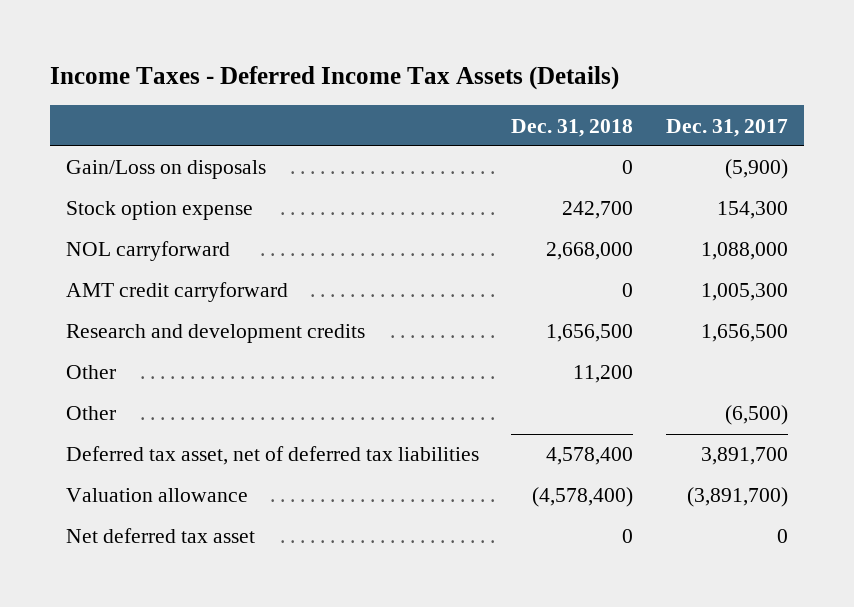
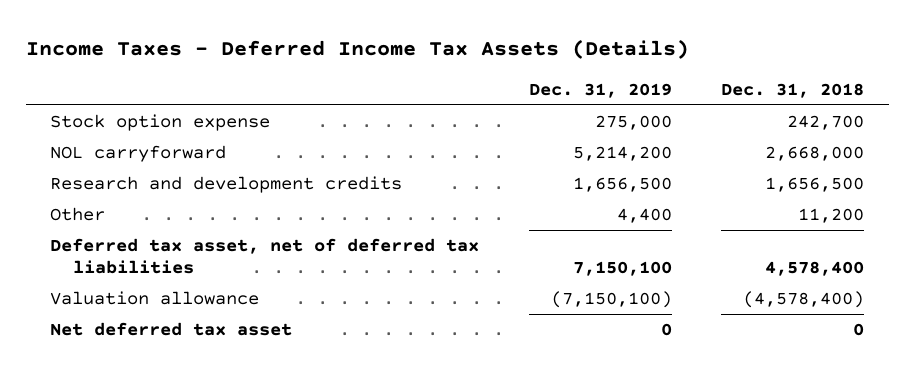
[665,118,788,137] Dec. 31, 2017 -> none
none -> [528,82,672,98] Dec. 31, 2019
[66,160,267,180] Gain/Loss on disposals -> none
[66,282,289,303] AMT credit carryforward -> none
[66,406,117,421] Other -> none

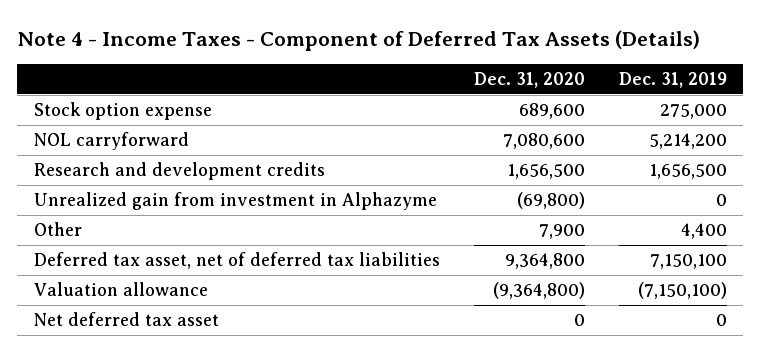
[25,39,689,60] Income Taxes - Deferred Income Tax Assets (Details) -> [17,29,701,51] Note 4 - Income Taxes - Component of Deferred Tax Assets (Details)
[721,82,865,98] Dec. 31, 2018 -> none
none -> [473,71,585,88] Dec. 31, 2020
none -> [34,192,438,211] Unrealized gain from investment in Alphazyme

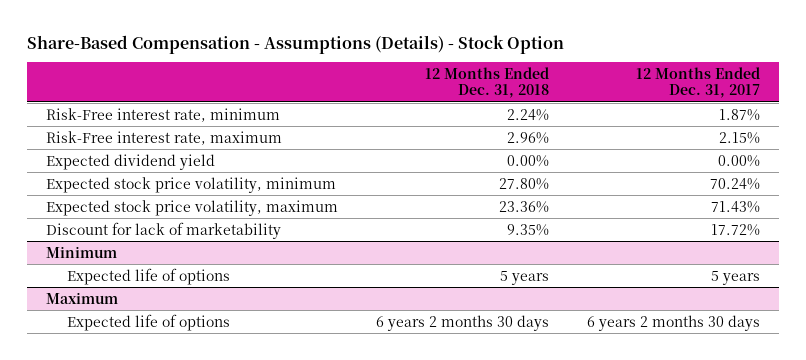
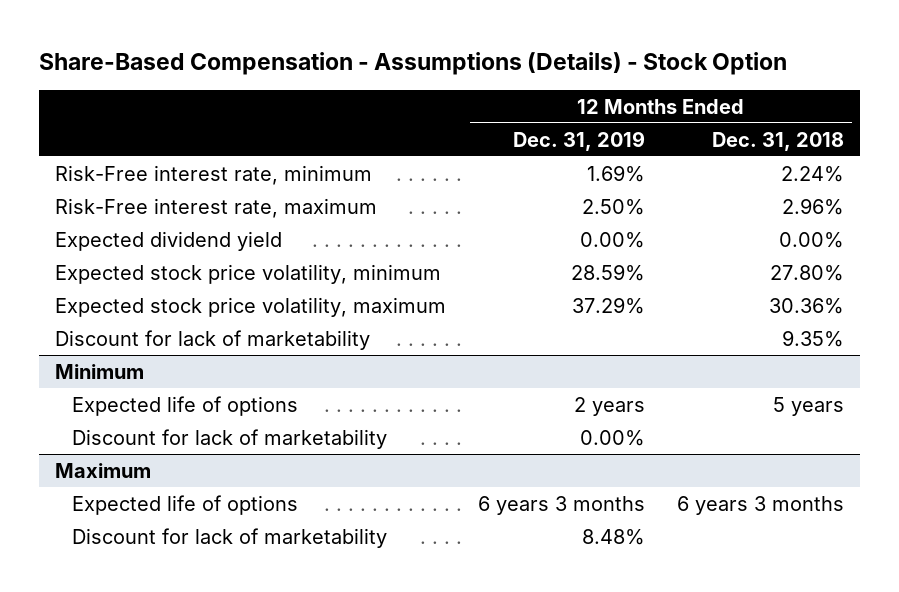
[636,67,761,99] 12 Months Ended Dec. 31, 2017 -> none
none -> [513,130,646,151] Dec. 31, 2019
[499,200,550,213] 23.36% -> [769,297,845,314] 30.36%
none -> [72,428,388,449] Discount for lack of marketability
[376,314,550,331] 6 years 2 months 30 days -> [677,495,845,515] 6 years 3 months
none -> [72,527,388,548] Discount for lack of marketability

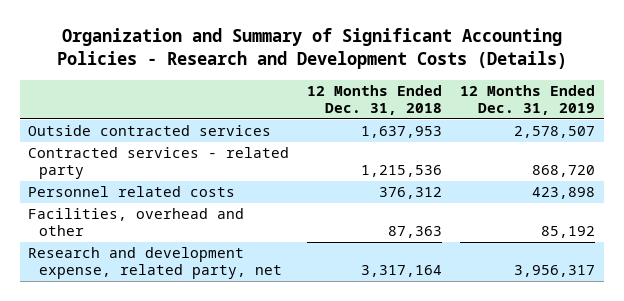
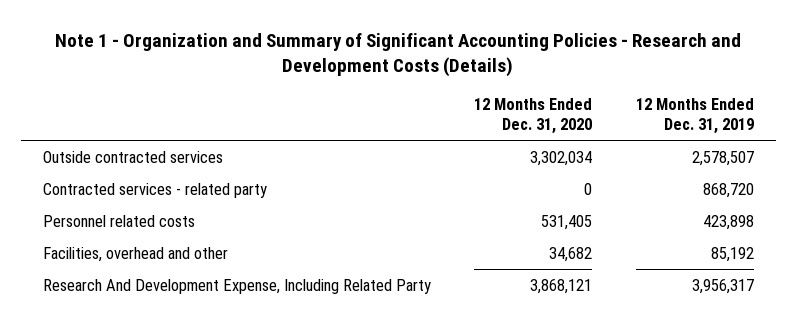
[56,28,567,70] Organization and Summary of Significant Accounting Policies - Research and Development Costs (Details) -> [55,32,742,78] Note 1 - Organization and Summary of Significant Accounting Policies - Research and Development Costs (Details)
[307,84,443,115] 12 Months Ended Dec. 31, 2018 -> none
none -> [474,98,593,135] 12 Months Ended Dec. 31, 2020
[28,247,282,280] Research and development expense, related party, net -> [42,278,431,294] Research And Development Expense, Including Related Party

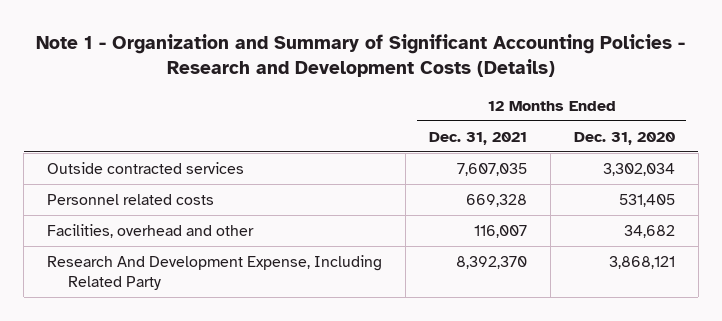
[636,98,755,135] 12 Months Ended Dec. 31, 2019 -> none
none -> [428,131,527,145] Dec. 31, 2021
[42,182,267,198] Contracted services - related party -> none

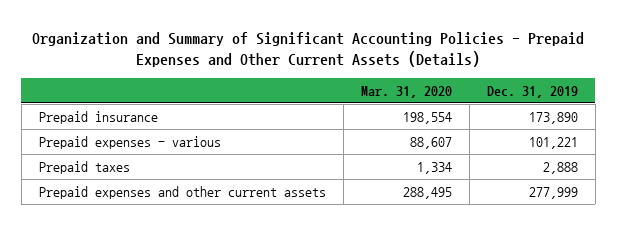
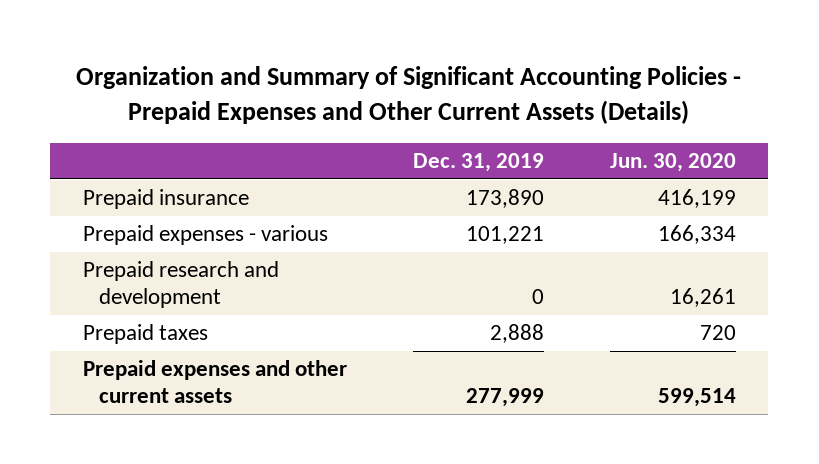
[360,85,452,98] Mar. 31, 2020 -> none
none -> [609,153,736,173] Jun. 30, 2020
none -> [83,261,280,309] Prepaid research and development

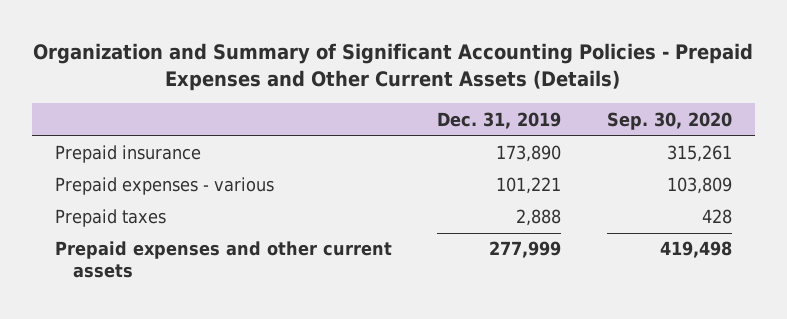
[609,153,736,173] Jun. 30, 2020 -> none
none -> [606,111,732,130] Sep. 30, 2020
[83,261,280,309] Prepaid research and development -> none

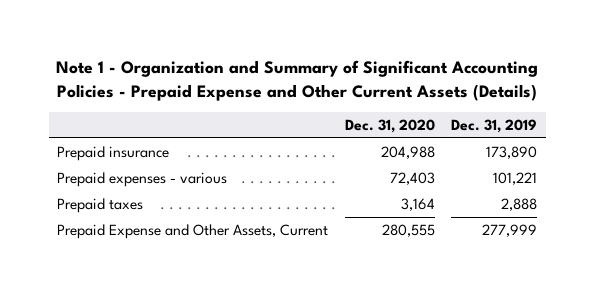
[33,42,754,92] Organization and Summary of Significant Accounting Policies - Prepaid Expenses and Other Current Assets (Details) -> [56,59,539,101] Note 1 - Organization and Summary of Significant Accounting Policies - Prepaid Expense and Other Current Assets (Details)
[606,111,732,130] Sep. 30, 2020 -> none
none -> [344,118,435,133] Dec. 31, 2020
[54,241,392,279] Prepaid expenses and other current assets -> [57,224,329,240] Prepaid Expense and Other Assets, Current

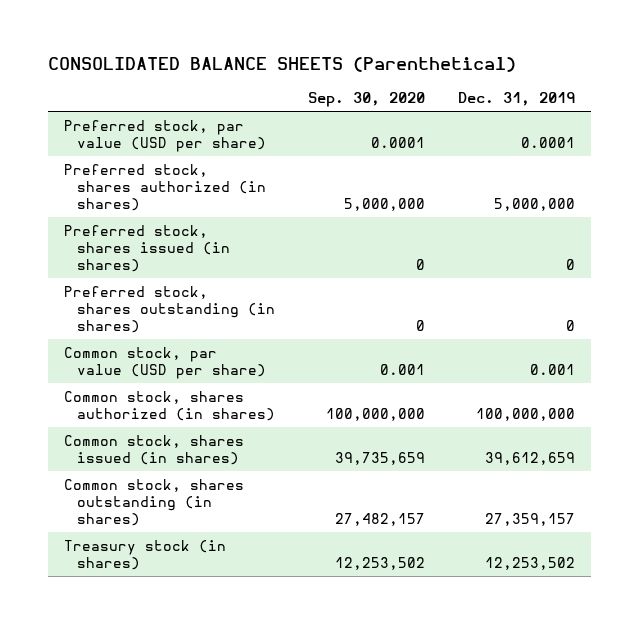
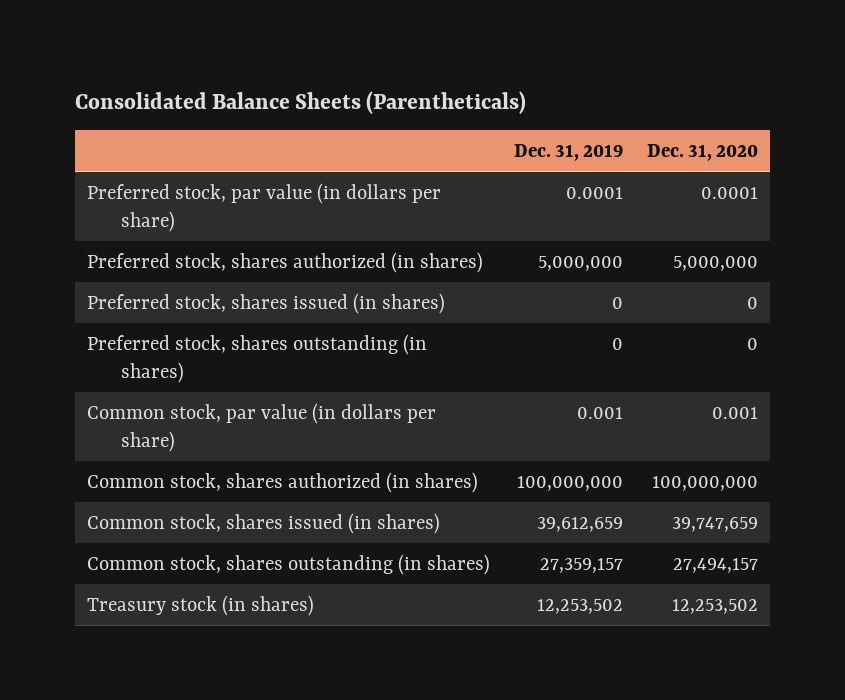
[48,57,517,73] CONSOLIDATED BALANCE SHEETS (Parenthetical) -> [75,90,527,114] Consolidated Balance Sheets (Parentheticals)
[308,92,426,108] Sep. 30, 2020 -> none
none -> [647,143,759,161] Dec. 31, 2020
[64,119,267,152] Preferred stock, par value (USD per share) -> [87,182,442,232] Preferred stock, par value (in dollars per share)
[64,346,267,379] Common stock, par value (USD per share) -> [87,402,437,452] Common stock, par value (in dollars per share)

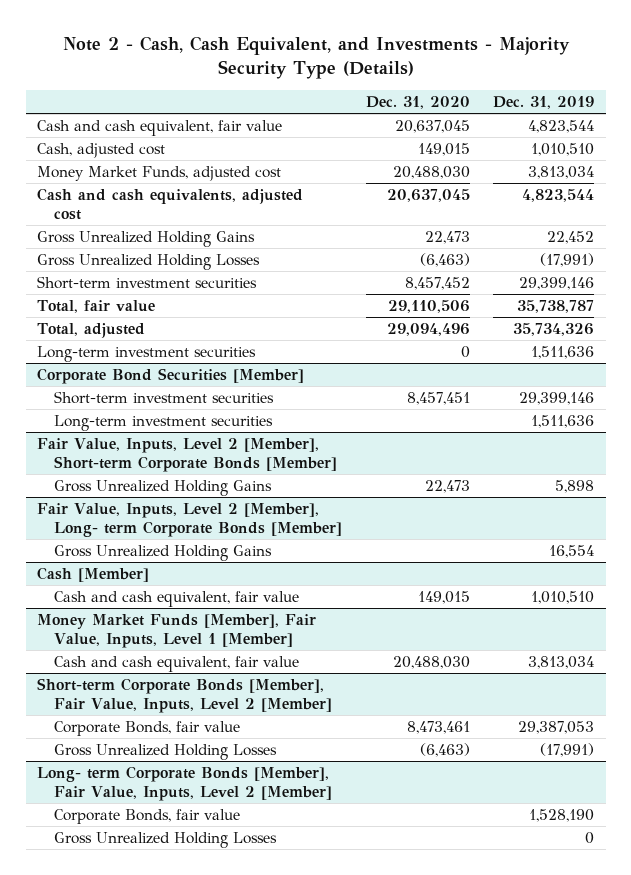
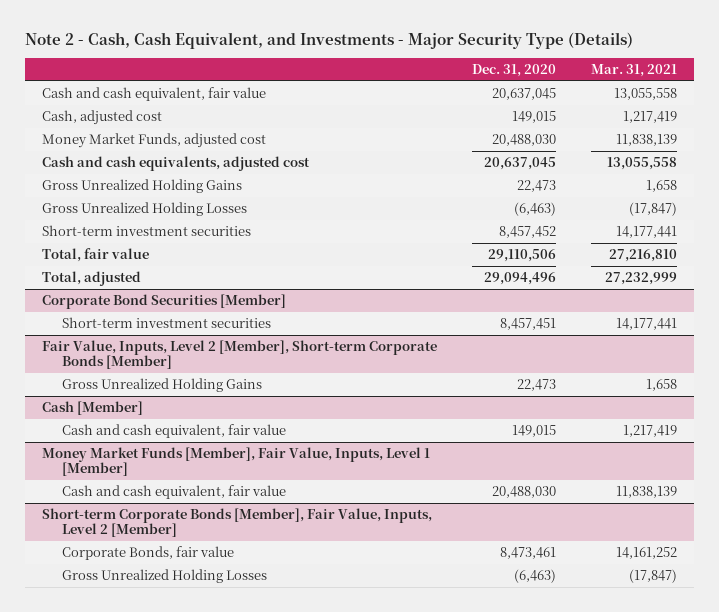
[62,36,570,80] Note 2 - Cash, Cash Equivalent, and Investments - Majority Security Type (Details) -> [24,31,633,49] Note 2 - Cash, Cash Equivalent, and Investments - Major Security Type (Details)
[492,95,594,109] Dec. 31, 2019 -> none
none -> [590,64,677,78] Mar. 31, 2021
[37,346,257,363] Long-term investment securities -> none
[54,415,274,432] Long-term investment securities -> none
[37,503,343,537] Fair Value, Inputs, Level 2 [Member], Long- term Corporate Bonds [Member] -> none
[54,545,273,562] Gross Unrealized Holding Gains -> none
[37,766,333,801] Long- term Corporate Bonds [Member], Fair Value, Inputs, Level 2 [Member] -> none
[54,809,241,825] Corporate Bonds, fair value -> none
[54,832,278,849] Gross Unrealized Holding Losses -> none

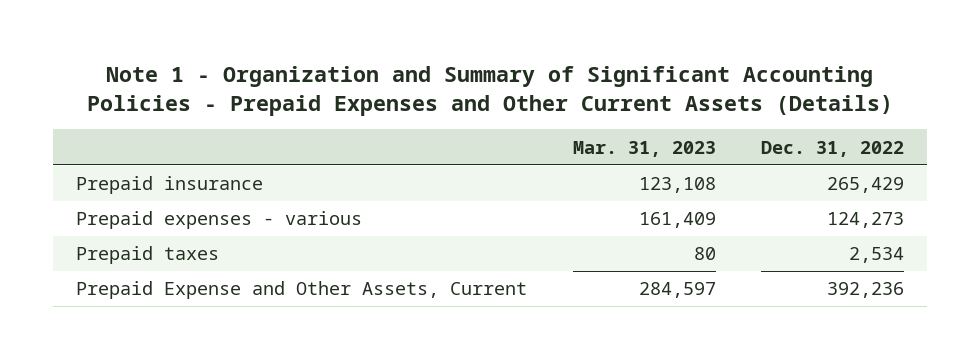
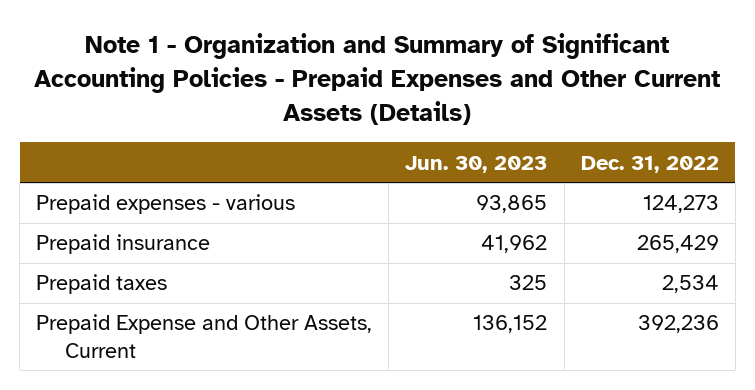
[572,140,716,157] Mar. 31, 2023 -> none
none -> [405,155,548,173] Jun. 30, 2023
[75,176,263,195] Prepaid insurance -> [36,234,211,255] Prepaid insurance

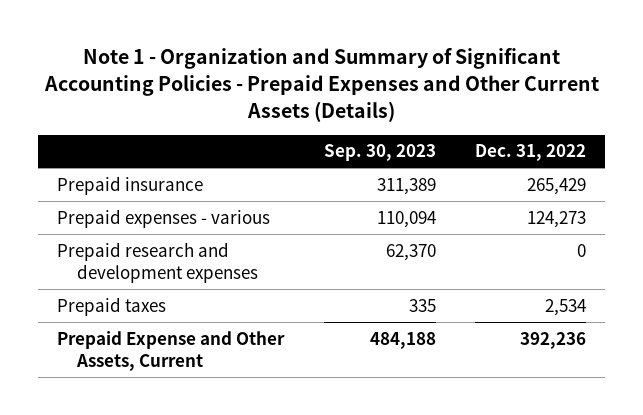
[405,155,548,173] Jun. 30, 2023 -> none
none -> [323,144,436,162] Sep. 30, 2023
[36,194,296,215] Prepaid expenses - various -> [57,208,271,228] Prepaid expenses - various
none -> [57,241,259,283] Prepaid research and development expenses

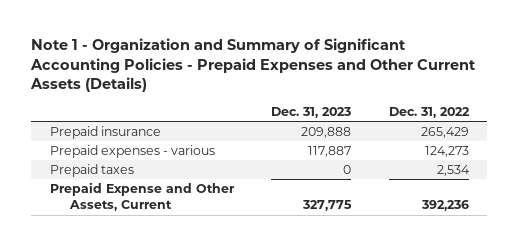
[323,144,436,162] Sep. 30, 2023 -> none
none -> [271,106,352,118] Dec. 31, 2023
[57,241,259,283] Prepaid research and development expenses -> none

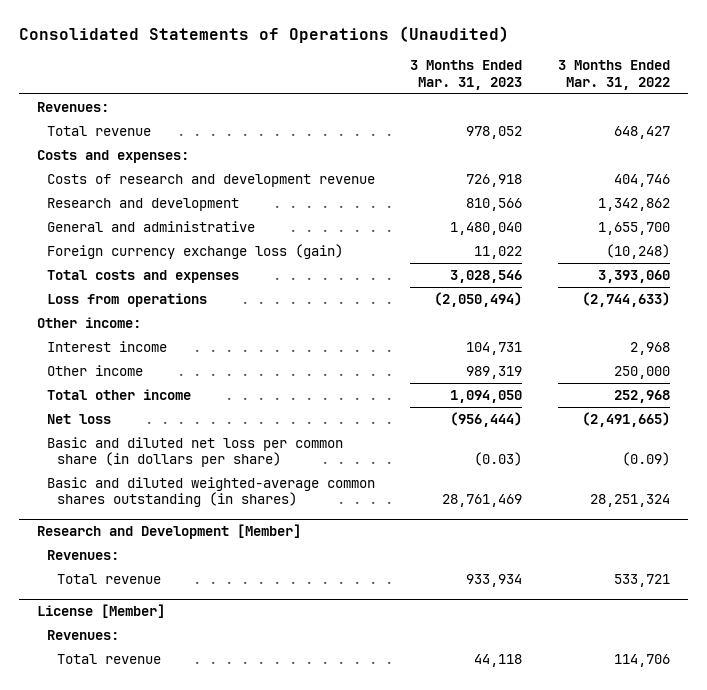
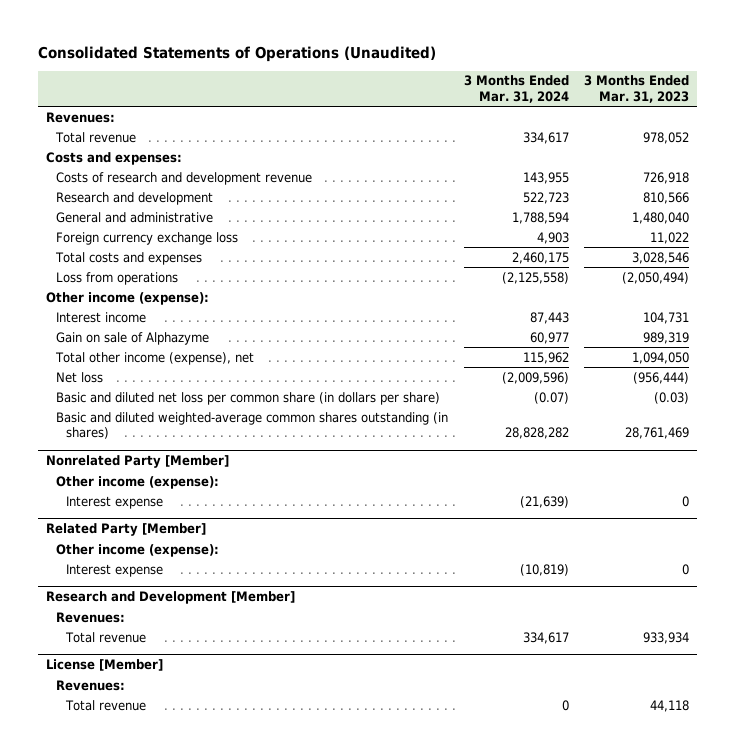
[558,60,671,90] 3 Months Ended Mar. 31, 2022 -> none
none -> [463,75,569,103] 3 Months Ended Mar. 31, 2024
[46,243,343,259] Foreign currency exchange loss (gain) -> [55,231,238,245] Foreign currency exchange loss
[36,316,141,328] Other income: -> [46,291,210,305] Other income (expense):
[46,364,143,376] Other income -> [55,331,209,345] Gain on sale of Alphazyme
[46,388,191,400] Total other income -> [54,351,254,365] Total other income (expense), net
none -> [46,455,230,469] Nonrelated Party [Member]
none -> [55,475,219,489] Other income (expense):
none -> [65,495,163,509] Interest expense
none -> [46,523,207,537] Related Party [Member]
none -> [55,543,219,557] Other income (expense):
none -> [65,563,163,577] Interest expense

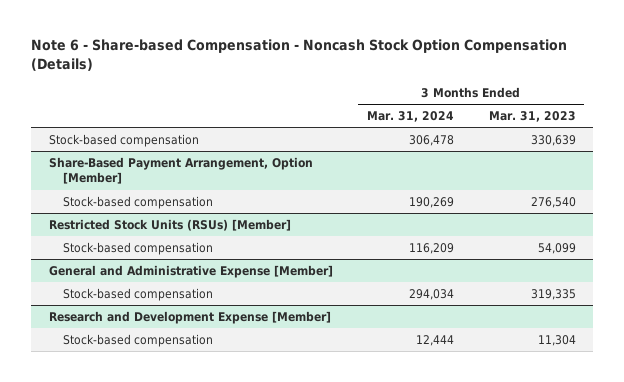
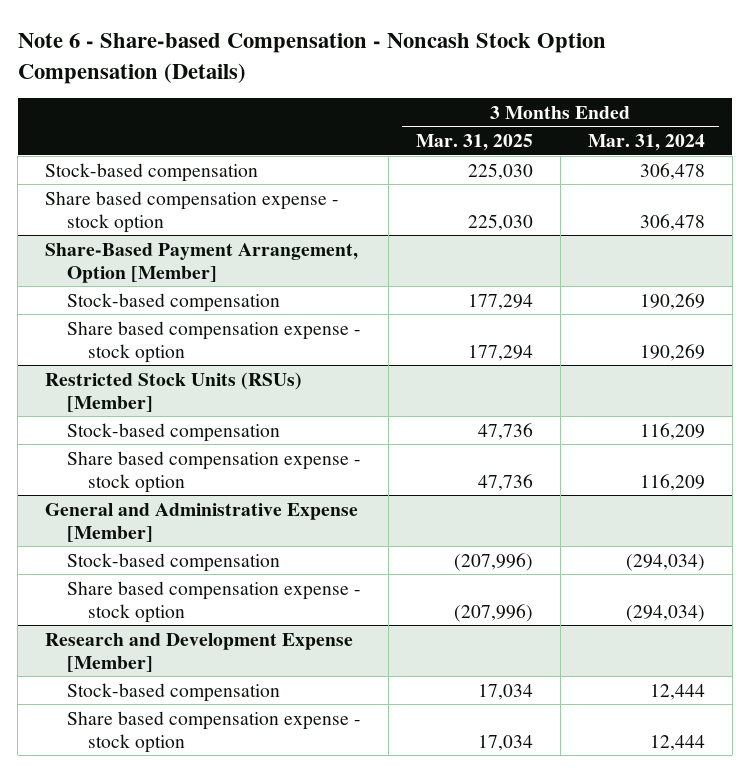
[488,111,576,123] Mar. 31, 2023 -> none
none -> [415,133,533,151] Mar. 31, 2025
none -> [45,190,340,233] Share based compensation expense - stock option
none -> [66,320,361,363] Share based compensation expense - stock option
none -> [66,450,361,493] Share based compensation expense - stock option
[409,289,455,301] 294,034 -> [625,553,705,571] (294,034)
none -> [66,580,361,623] Share based compensation expense - stock option
none -> [66,710,361,753] Share based compensation expense - stock option

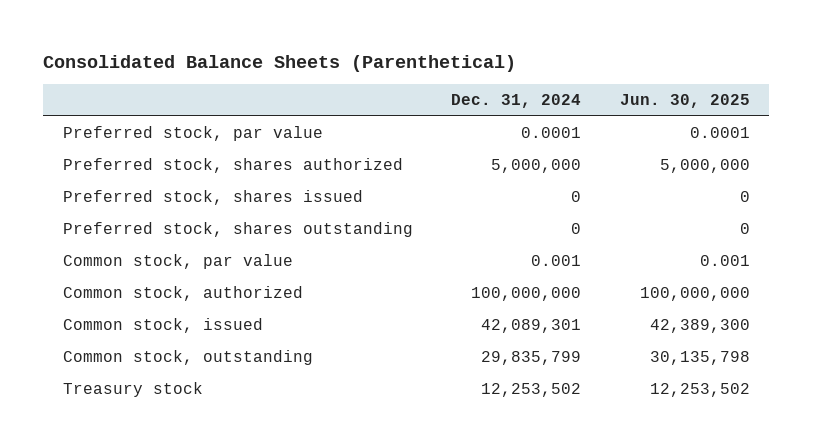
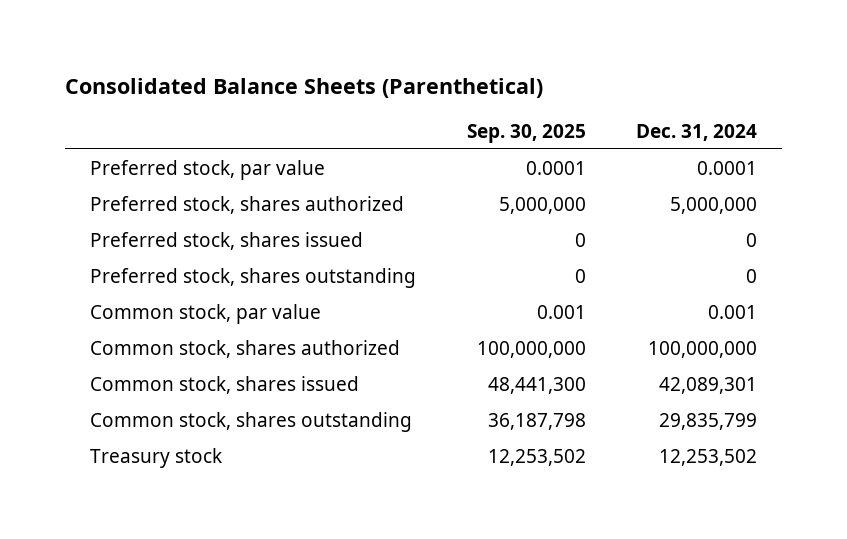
[620,94,751,109] Jun. 30, 2025 -> none
none -> [466,123,586,143] Sep. 30, 2025
[62,286,303,302] Common stock, authorized -> [90,339,401,358] Common stock, shares authorized
[62,318,263,334] Common stock, issued -> [90,375,360,394] Common stock, shares issued
[62,350,313,366] Common stock, outstanding -> [90,411,413,432] Common stock, shares outstanding

